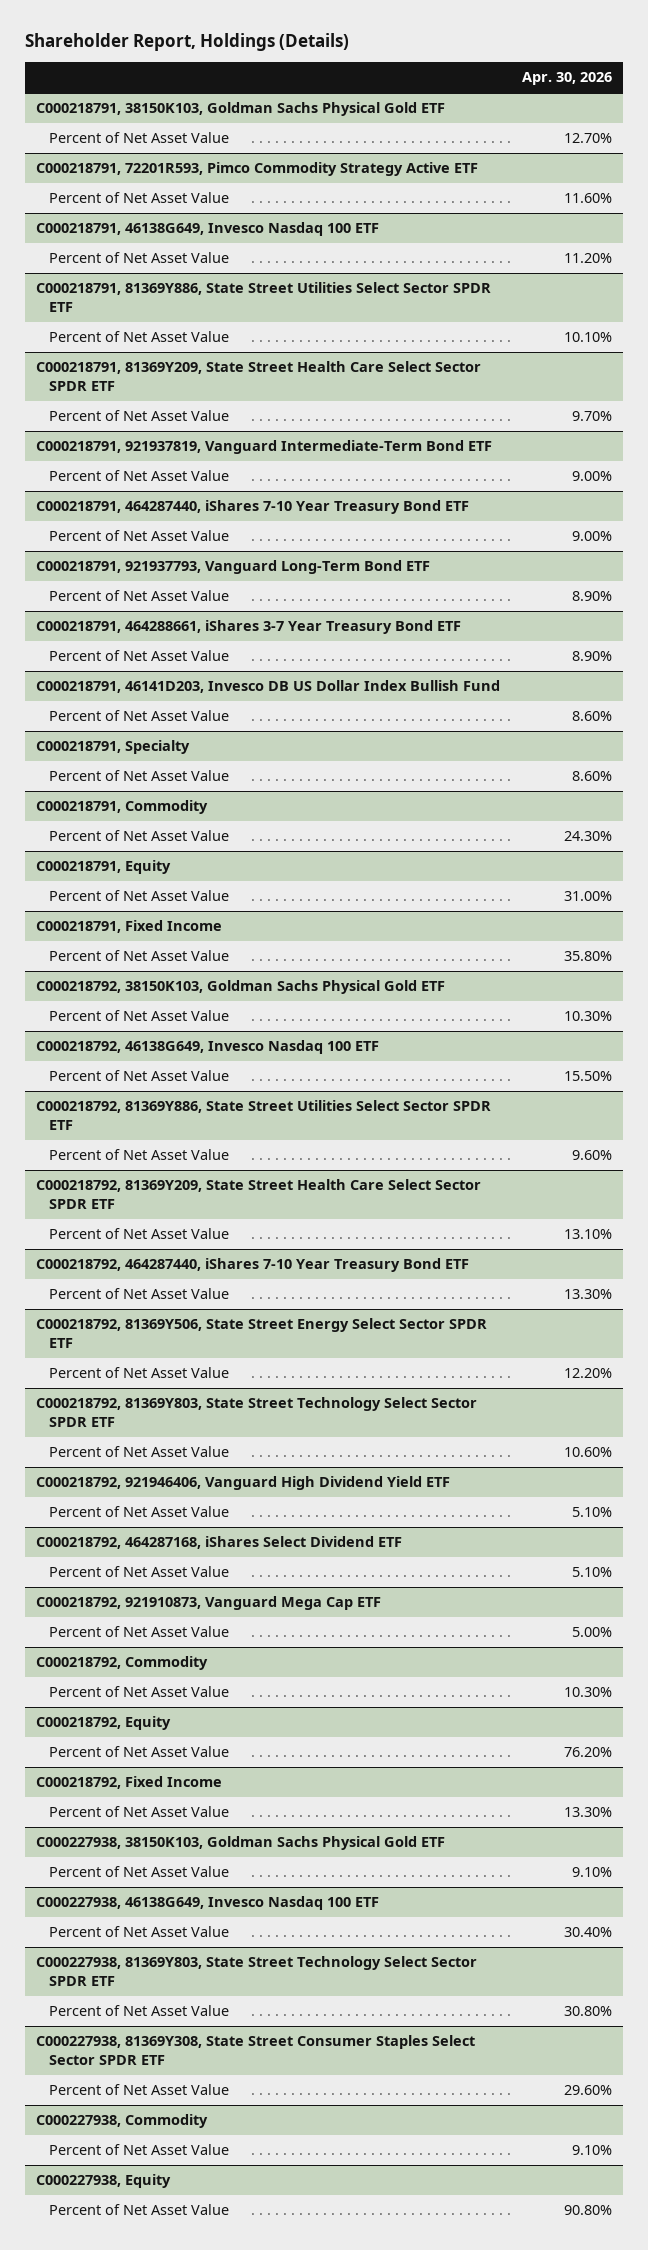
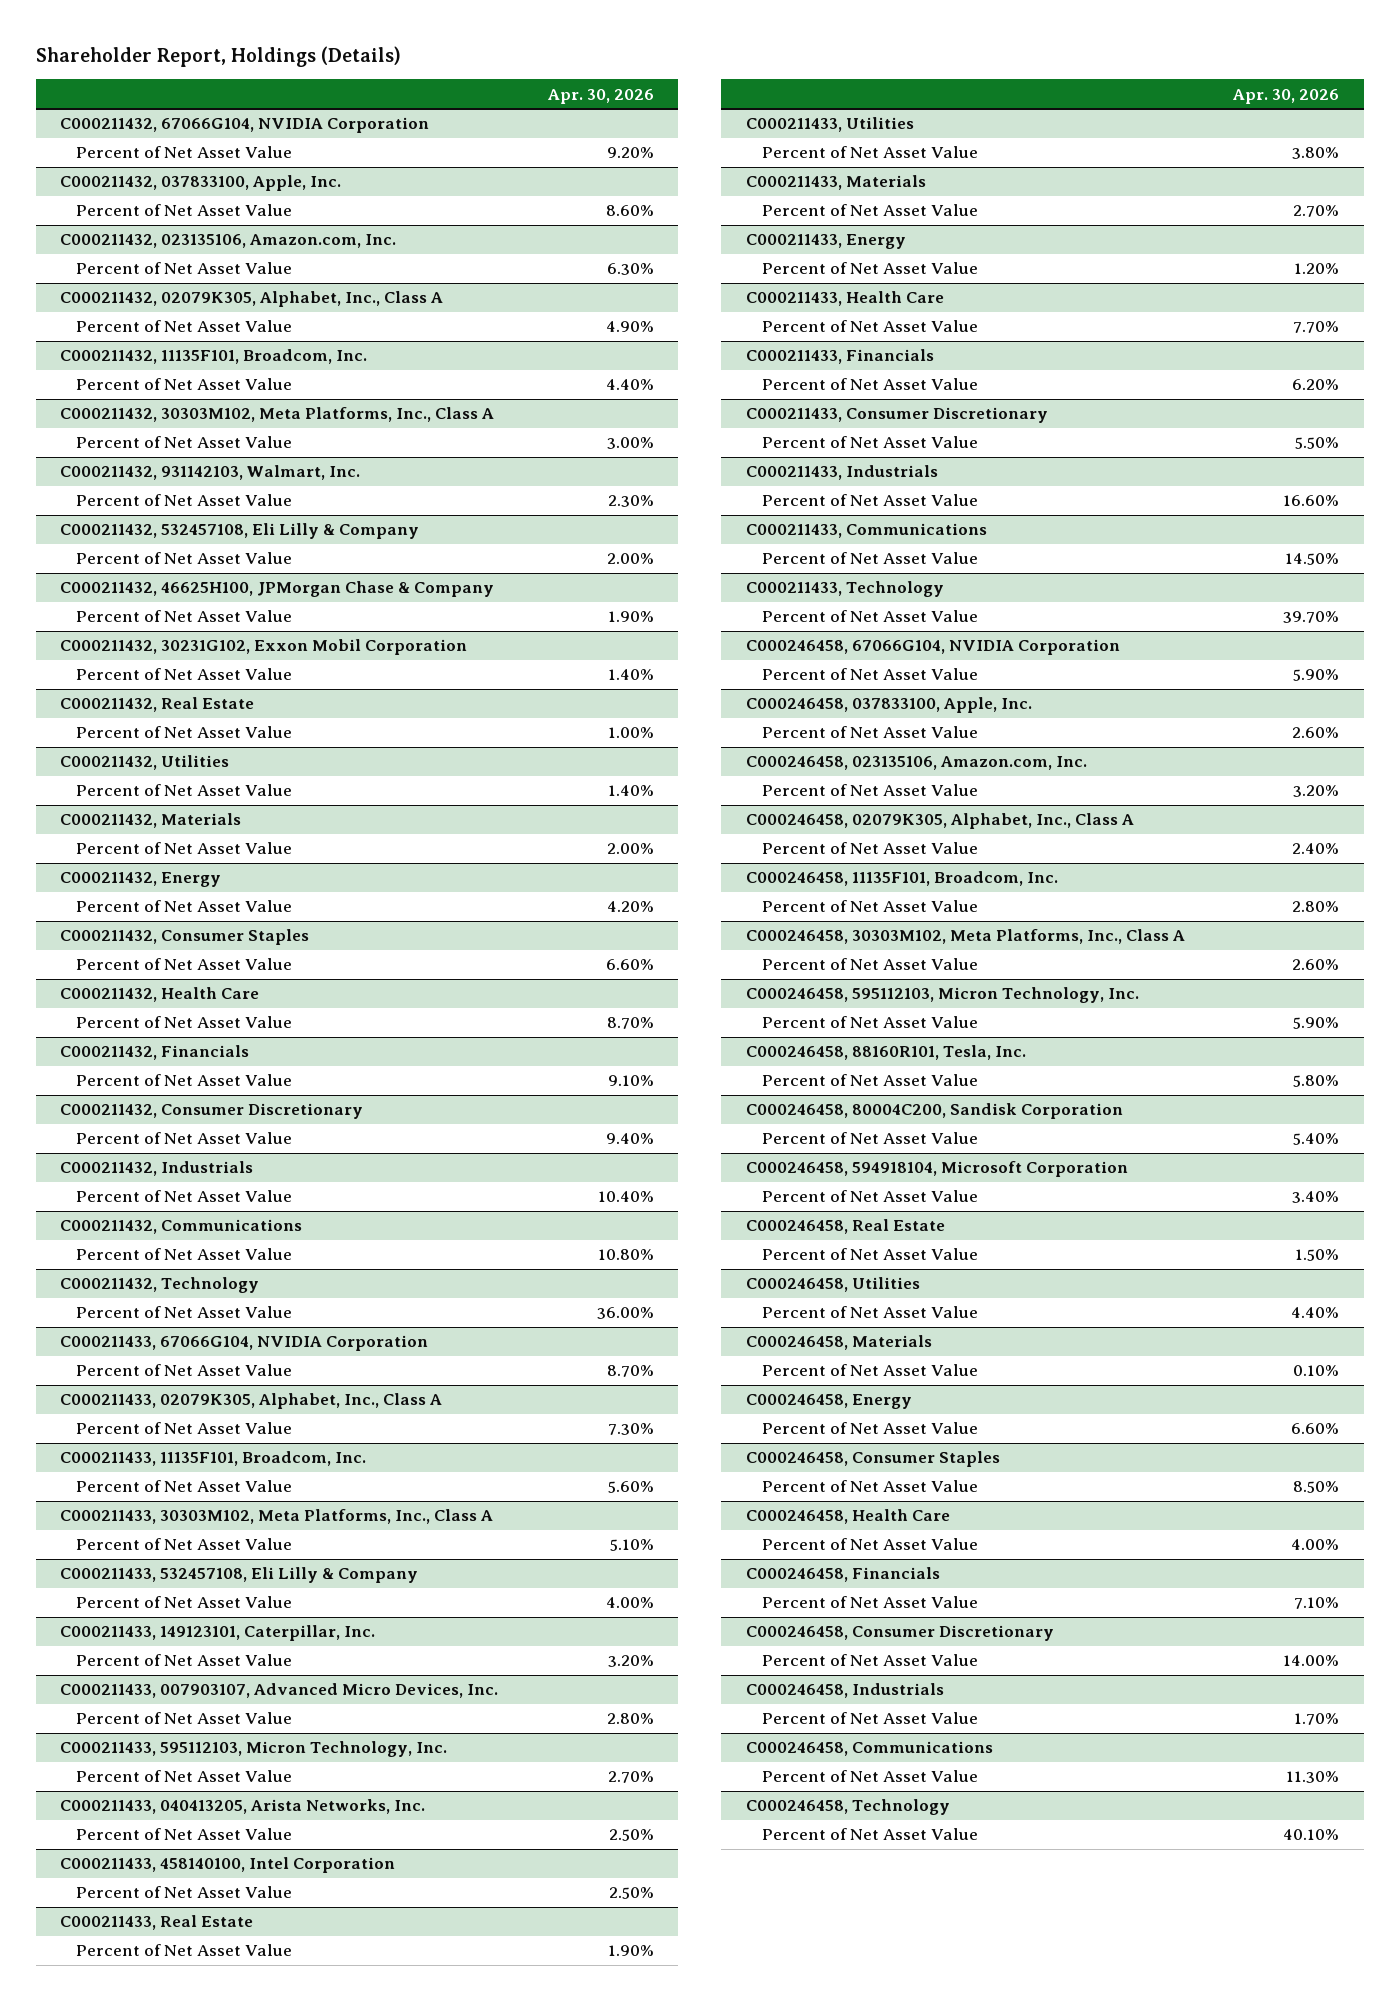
[35,102,445,117] C000218791, 38150K103, Goldman Sachs Physical Gold ETF -> none
[35,162,478,177] C000218791, 72201R593, Pimco Commodity Strategy Active ETF -> none
[49,192,230,204] Percent of Net Asset Value -> none
[35,222,379,237] C000218791, 46138G649, Invesco Nasdaq 100 ETF -> none
[49,252,230,264] Percent of Net Asset Value -> none
[35,282,491,313] C000218791, 81369Y886, State Street Utilities Select Sector SPDR ETF -> none
[49,331,230,343] Percent of Net Asset Value -> none
[35,361,481,392] C000218791, 81369Y209, State Street Health Care Select Sector SPDR ETF -> none
[49,410,230,422] Percent of Net Asset Value -> none
[35,440,492,455] C000218791, 921937819, Vanguard Intermediate-Term Bond ETF -> none
[49,470,230,482] Percent of Net Asset Value -> none
[35,500,469,515] C000218791, 464287440, iShares 7-10 Year Treasury Bond ETF -> none
[49,530,230,542] Percent of Net Asset Value -> none
[35,560,430,575] C000218791, 921937793, Vanguard Long-Term Bond ETF -> none
[49,590,230,602] Percent of Net Asset Value -> none
[35,620,461,635] C000218791, 464288661, iShares 3-7 Year Treasury Bond ETF -> none
[49,650,230,662] Percent of Net Asset Value -> none
[35,680,500,694] C000218791, 46141D203, Invesco DB US Dollar Index Bullish Fund -> none
[49,710,230,722] Percent of Net Asset Value -> none
[35,740,190,755] C000218791, Specialty -> none
none -> [59,117,429,134] C000211432, 67066G104, NVIDIA Corporation
[563,133,612,144] 12.70% -> [606,147,654,159] 9.20%
none -> [59,175,341,192] C000211432, 037833100, Apple, Inc.
[35,800,208,815] C000218791, Commodity -> none
[35,860,171,875] C000218791, Equity -> none
[35,920,222,934] C000218791, Fixed Income -> none
[35,980,445,995] C000218792, 38150K103, Goldman Sachs Physical Gold ETF -> none
[35,1040,379,1055] C000218792, 46138G649, Invesco Nasdaq 100 ETF -> none
[35,1100,491,1131] C000218792, 81369Y886, State Street Utilities Select Sector SPDR ETF -> none
[35,1179,481,1210] C000218792, 81369Y209, State Street Health Care Select Sector SPDR ETF -> none
[35,1258,469,1273] C000218792, 464287440, iShares 7-10 Year Treasury Bond ETF -> none
[35,1318,487,1349] C000218792, 81369Y506, State Street Energy Select Sector SPDR ETF -> none
[35,1397,477,1428] C000218792, 81369Y803, State Street Technology Select Sector SPDR ETF -> none
[35,1476,450,1491] C000218792, 921946406, Vanguard High Dividend Yield ETF -> none
[35,1536,402,1550] C000218792, 464287168, iShares Select Dividend ETF -> none
[35,1596,381,1611] C000218792, 921910873, Vanguard Mega Cap ETF -> none
[35,1656,208,1671] C000218792, Commodity -> none
[35,1716,171,1731] C000218792, Equity -> none
[49,1746,230,1758] Percent of Net Asset Value -> none
[35,1776,222,1790] C000218792, Fixed Income -> none
[49,1806,230,1818] Percent of Net Asset Value -> none
[35,1836,445,1851] C000227938, 38150K103, Goldman Sachs Physical Gold ETF -> none
[49,1866,230,1878] Percent of Net Asset Value -> none
[35,1896,379,1911] C000227938, 46138G649, Invesco Nasdaq 100 ETF -> none
[49,1926,230,1938] Percent of Net Asset Value -> none
[35,1956,477,1987] C000227938, 81369Y803, State Street Technology Select Sector SPDR ETF -> none
[49,2005,230,2017] Percent of Net Asset Value -> none
[35,2035,475,2066] C000227938, 81369Y308, State Street Consumer Staples Select Sector SPDR ETF -> none
[49,2084,230,2096] Percent of Net Asset Value -> none
[35,2114,208,2129] C000227938, Commodity -> none
none -> [59,234,396,249] C000211432, 023135106, Amazon.com, Inc.
[563,831,612,842] 24.30% -> [606,263,654,276] 6.30%
none -> [59,291,443,308] C000211432, 02079K305, Alphabet, Inc., Class A
[563,891,612,902] 31.00% -> [605,321,654,333] 4.90%
none -> [59,349,367,365] C000211432, 11135F101, Broadcom, Inc.
[563,951,612,962] 35.80% -> [605,379,654,391] 4.40%
none -> [59,407,494,423] C000211432, 30303M102, Meta Platforms, Inc., Class A
[563,1011,612,1022] 10.30% -> [606,437,654,450] 3.00%
none -> [59,465,360,481] C000211432, 931142103, Walmart, Inc.
[563,1071,612,1082] 15.50% -> [607,495,654,508] 2.30%
none -> [59,523,419,540] C000211432, 532457108, Eli Lilly & Company
[571,1150,612,1161] 9.60% -> [606,553,654,565] 2.00%
none -> [59,581,494,598] C000211432, 46625H100, JPMorgan Chase & Company
[563,1229,612,1240] 13.10% -> [607,611,654,623] 1.90%
none -> [59,639,467,656] C000211432, 30231G102, Exxon Mobil Corporation
[563,1289,612,1300] 13.30% -> [607,669,654,681] 1.40%
none -> [59,697,254,713] C000211432, Real Estate
[563,1368,612,1379] 12.20% -> [607,727,654,739] 1.00%
none -> [59,755,229,771] C000211432, Utilities
[563,1447,612,1458] 10.60% -> [607,785,654,797] 1.40%
none -> [59,813,241,829] C000211432, Materials
[571,1507,612,1518] 5.10% -> [606,843,654,855] 2.00%
none -> [59,872,221,888] C000211432, Energy
[571,1567,612,1578] 5.10% -> [606,901,654,913] 4.20%
none -> [59,929,309,946] C000211432, Consumer Staples
[571,1627,612,1638] 5.00% -> [605,959,654,971] 6.60%
none -> [59,987,259,1003] C000211432, Health Care
[563,1687,612,1698] 10.30% -> [606,1017,654,1030] 8.70%
none -> [59,1045,249,1061] C000211432, Financials
[35,2174,171,2189] C000227938, Equity -> none
none -> [59,1103,363,1120] C000211432, Consumer Discretionary
[563,2205,612,2216] 90.80% -> [605,1133,654,1145] 9.40%
none -> [59,1161,253,1177] C000211432, Industrials
none -> [76,1190,293,1203] Percent of Net Asset Value
none -> [59,1219,302,1235] C000211432, Communications
none -> [76,1248,293,1261] Percent of Net Asset Value
none -> [59,1277,259,1294] C000211432, Technology
none -> [76,1306,293,1319] Percent of Net Asset Value
none -> [59,1335,428,1352] C000211433, 67066G104, NVIDIA Corporation
none -> [76,1364,293,1377] Percent of Net Asset Value
none -> [59,1393,442,1410] C000211433, 02079K305, Alphabet, Inc., Class A
none -> [76,1422,293,1435] Percent of Net Asset Value
none -> [59,1451,366,1467] C000211433, 11135F101, Broadcom, Inc.
none -> [76,1480,293,1493] Percent of Net Asset Value
none -> [59,1509,493,1525] C000211433, 30303M102, Meta Platforms, Inc., Class A
none -> [76,1538,293,1551] Percent of Net Asset Value
none -> [59,1567,418,1584] C000211433, 532457108, Eli Lilly & Company
none -> [76,1596,293,1609] Percent of Net Asset Value
none -> [59,1625,375,1642] C000211433, 149123101, Caterpillar, Inc.
none -> [76,1654,293,1667] Percent of Net Asset Value
none -> [59,1683,498,1699] C000211433, 007903107, Advanced Micro Devices, Inc.
none -> [76,1712,293,1725] Percent of Net Asset Value
none -> [59,1741,447,1758] C000211433, 595112103, Micron Technology, Inc.
none -> [76,1770,293,1783] Percent of Net Asset Value
none -> [59,1799,425,1815] C000211433, 040413205, Arista Networks, Inc.
none -> [76,1828,293,1841] Percent of Net Asset Value
none -> [59,1857,395,1874] C000211433, 458140100, Intel Corporation
none -> [76,1886,293,1899] Percent of Net Asset Value
none -> [59,1915,253,1931] C000211433, Real Estate
none -> [76,1944,293,1957] Percent of Net Asset Value
none -> [745,117,914,133] C000211433, Utilities
none -> [761,146,978,159] Percent of Net Asset Value
none -> [745,175,926,191] C000211433, Materials
none -> [761,204,978,217] Percent of Net Asset Value
none -> [745,234,906,250] C000211433, Energy
none -> [761,262,978,275] Percent of Net Asset Value
none -> [745,291,944,307] C000211433, Health Care
none -> [761,320,978,333] Percent of Net Asset Value
none -> [745,349,934,365] C000211433, Financials
none -> [761,378,978,391] Percent of Net Asset Value
none -> [745,407,1048,424] C000211433, Consumer Discretionary
none -> [761,436,978,449] Percent of Net Asset Value
none -> [745,465,938,481] C000211433, Industrials
none -> [761,494,978,507] Percent of Net Asset Value
none -> [745,523,987,539] C000211433, Communications
none -> [761,552,978,565] Percent of Net Asset Value
none -> [745,581,944,598] C000211433, Technology
none -> [761,610,978,623] Percent of Net Asset Value
none -> [745,639,1120,656] C000246458, 67066G104, NVIDIA Corporation
none -> [761,668,978,681] Percent of Net Asset Value
none -> [745,697,1032,714] C000246458, 037833100, Apple, Inc.
none -> [761,726,978,739] Percent of Net Asset Value
none -> [745,756,1087,771] C000246458, 023135106, Amazon.com, Inc.
none -> [761,784,978,797] Percent of Net Asset Value
none -> [745,813,1134,830] C000246458, 02079K305, Alphabet, Inc., Class A
none -> [761,842,978,855] Percent of Net Asset Value
none -> [745,871,1058,887] C000246458, 11135F101, Broadcom, Inc.
none -> [761,900,978,913] Percent of Net Asset Value
none -> [745,929,1185,945] C000246458, 30303M102, Meta Platforms, Inc., Class A
none -> [761,958,978,971] Percent of Net Asset Value
none -> [745,987,1139,1004] C000246458, 595112103, Micron Technology, Inc.
none -> [761,1016,978,1029] Percent of Net Asset Value
none -> [745,1045,1026,1061] C000246458, 88160R101, Tesla, Inc.
none -> [761,1074,978,1087] Percent of Net Asset Value
none -> [745,1103,1123,1120] C000246458, 80004C200, Sandisk Corporation
none -> [761,1132,978,1145] Percent of Net Asset Value
none -> [745,1161,1128,1178] C000246458, 594918104, Microsoft Corporation
none -> [761,1190,978,1203] Percent of Net Asset Value
none -> [745,1219,945,1235] C000246458, Real Estate
none -> [761,1248,978,1261] Percent of Net Asset Value
none -> [745,1277,920,1293] C000246458, Utilities
none -> [761,1306,978,1319] Percent of Net Asset Value
none -> [745,1335,932,1351] C000246458, Materials
none -> [761,1364,978,1377] Percent of Net Asset Value
none -> [745,1394,912,1410] C000246458, Energy
none -> [761,1422,978,1435] Percent of Net Asset Value
none -> [745,1451,1000,1468] C000246458, Consumer Staples
none -> [761,1480,978,1493] Percent of Net Asset Value
none -> [745,1509,950,1525] C000246458, Health Care
none -> [761,1538,978,1551] Percent of Net Asset Value
none -> [745,1567,940,1583] C000246458, Financials
none -> [761,1596,978,1609] Percent of Net Asset Value
none -> [745,1625,1054,1642] C000246458, Consumer Discretionary
none -> [761,1654,978,1667] Percent of Net Asset Value
none -> [745,1683,944,1699] C000246458, Industrials
none -> [761,1712,978,1725] Percent of Net Asset Value
none -> [745,1741,993,1757] C000246458, Communications
none -> [761,1770,978,1783] Percent of Net Asset Value
none -> [745,1799,950,1816] C000246458, Technology
none -> [761,1828,978,1841] Percent of Net Asset Value

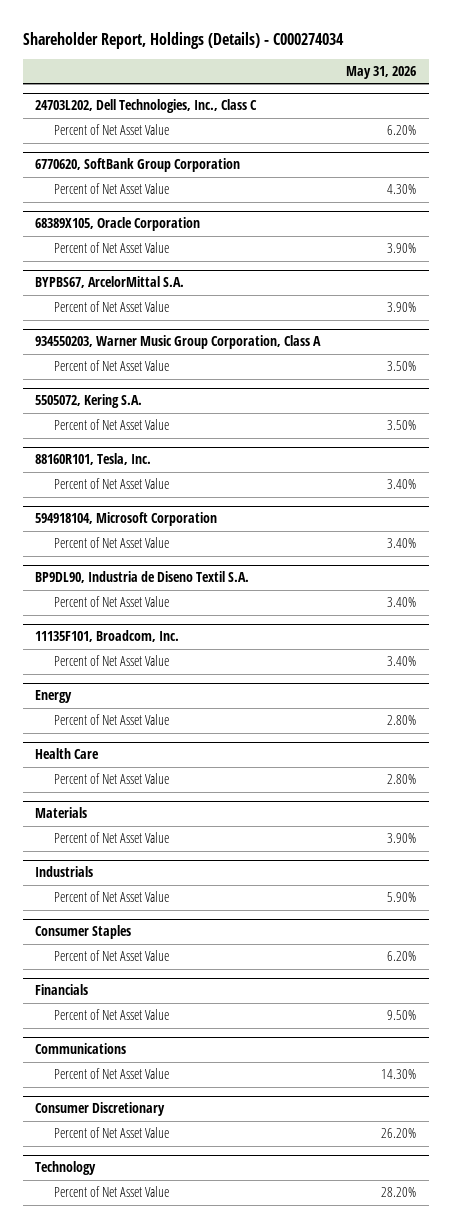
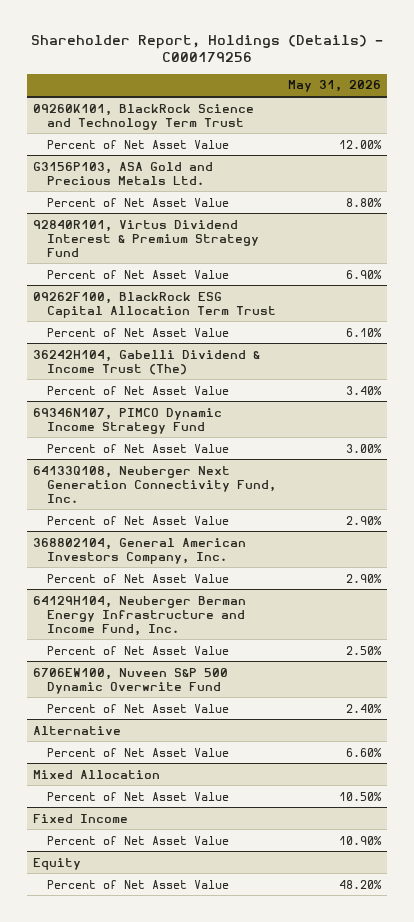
[22,31,344,49] Shareholder Report, Holdings (Details) - C000274034 -> [31,34,384,63] Shareholder Report, Holdings (Details) - C000179256
[35,99,258,114] 24703L202, Dell Technologies, Inc., Class C -> none
[35,158,241,173] 6770620, SoftBank Group Corporation -> none
[35,217,201,232] 68389X105, Oracle Corporation -> none
[35,276,185,289] BYPBS67, ArcelorMittal S.A. -> none
[35,335,322,350] 934550203, Warner Music Group Corporation, Class A -> none
[53,360,169,372] Percent of Net Asset Value -> none
[35,394,143,409] 5505072, Kering S.A. -> none
[53,419,169,431] Percent of Net Asset Value -> none
[35,453,152,466] 88160R101, Tesla, Inc. -> none
[53,478,169,490] Percent of Net Asset Value -> none
[35,512,218,527] 594918104, Microsoft Corporation -> none
[53,537,169,549] Percent of Net Asset Value -> none
[35,571,250,584] BP9DL90, Industria de Diseno Textil S.A. -> none
[53,596,169,608] Percent of Net Asset Value -> none
[35,630,180,643] 11135F101, Broadcom, Inc. -> none
none -> [33,103,255,130] 09260K101, BlackRock Science and Technology Term Trust
[387,125,417,136] 6.20% -> [339,139,383,149] 12.00%
none -> [33,161,214,185] G3156P103, ASA Gold and Precious Metals Ltd.
[387,184,417,195] 4.30% -> [346,197,383,207] 8.80%
none -> [33,219,260,257] 92840R101, Virtus Dividend Interest & Premium Strategy Fund
[387,243,417,254] 3.90% -> [346,269,383,279] 6.90%
none -> [33,291,277,318] 09262F100, BlackRock ESG Capital Allocation Term Trust
[387,302,417,313] 3.90% -> [346,327,383,337] 6.10%
none -> [33,349,261,375] 36242H104, Gabelli Dividend & Income Trust (The)
[35,690,73,704] Energy -> none
[35,748,100,760] Health Care -> none
[35,807,88,819] Materials -> none
[35,866,94,878] Industrials -> none
[35,925,132,940] Consumer Staples -> none
[35,984,89,996] Financials -> none
[35,1043,127,1055] Communications -> none
[35,1102,166,1117] Consumer Discretionary -> none
[35,1161,97,1176] Technology -> none
none -> [33,407,223,434] 69346N107, PIMCO Dynamic Income Strategy Fund
[387,715,417,726] 2.80% -> [346,443,383,453] 3.00%
none -> [33,465,277,503] 64133Q108, Neuberger Next Generation Connectivity Fund, Inc.
[387,774,417,785] 2.80% -> [346,515,383,525] 2.90%
none -> [33,537,247,564] 368802104, General American Investors Company, Inc.
[387,833,417,844] 3.90% -> [346,573,383,583] 2.90%
none -> [33,595,247,636] 64129H104, Neuberger Berman Energy Infrastructure and Income Fund, Inc.
[387,892,417,903] 5.90% -> [346,645,383,655] 2.50%
none -> [33,667,229,694] 6706EW100, Nuveen S&P 500 Dynamic Overwrite Fund
[387,951,417,962] 6.20% -> [346,703,383,713] 2.40%
none -> [33,725,122,735] Alternative
[387,1010,417,1021] 9.50% -> [346,747,383,757] 6.60%
none -> [33,769,161,779] Mixed Allocation
[381,1069,417,1080] 14.30% -> [339,791,383,801] 10.50%
none -> [33,813,129,823] Fixed Income
[381,1128,417,1139] 26.20% -> [339,835,383,845] 10.90%
none -> [33,857,82,870] Equity
[381,1187,417,1198] 28.20% -> [339,879,383,889] 48.20%

